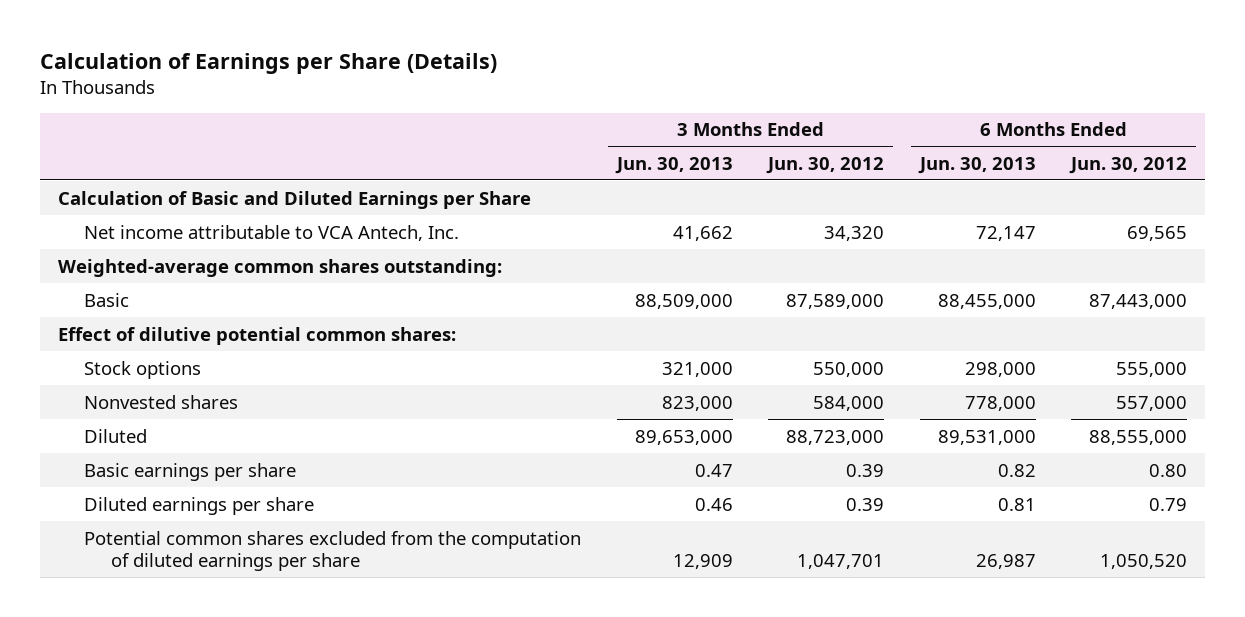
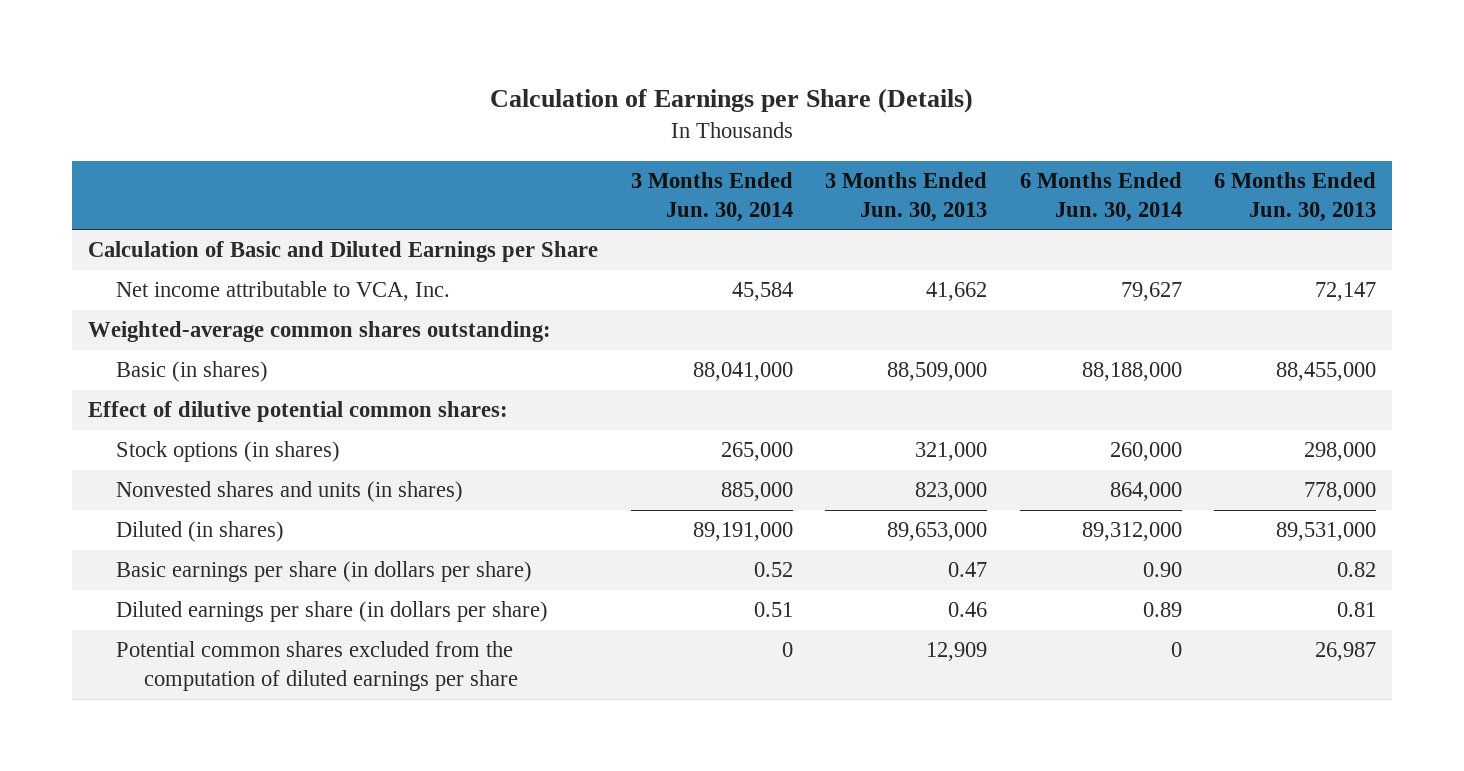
[766,156,885,174] Jun. 30, 2012 -> none
[1069,156,1188,174] Jun. 30, 2012 -> none
none -> [630,171,793,222] 3 Months Ended Jun. 30, 2014
none -> [1019,171,1182,222] 6 Months Ended Jun. 30, 2014
[84,224,460,241] Net income attributable to VCA Antech, Inc. -> [115,281,450,302] Net income attributable to VCA, Inc.
[84,292,130,307] Basic -> [115,361,268,383] Basic (in shares)
[84,360,202,379] Stock options -> [115,441,340,463] Stock options (in shares)
[84,394,239,409] Nonvested shares -> [115,481,463,503] Nonvested shares and units (in shares)
[84,428,148,443] Diluted -> [115,521,284,543] Diluted (in shares)
[84,462,297,481] Basic earnings per share -> [115,561,532,583] Basic earnings per share (in dollars per share)
[84,496,315,515] Diluted earnings per share -> [115,601,548,623] Diluted earnings per share (in dollars per share)

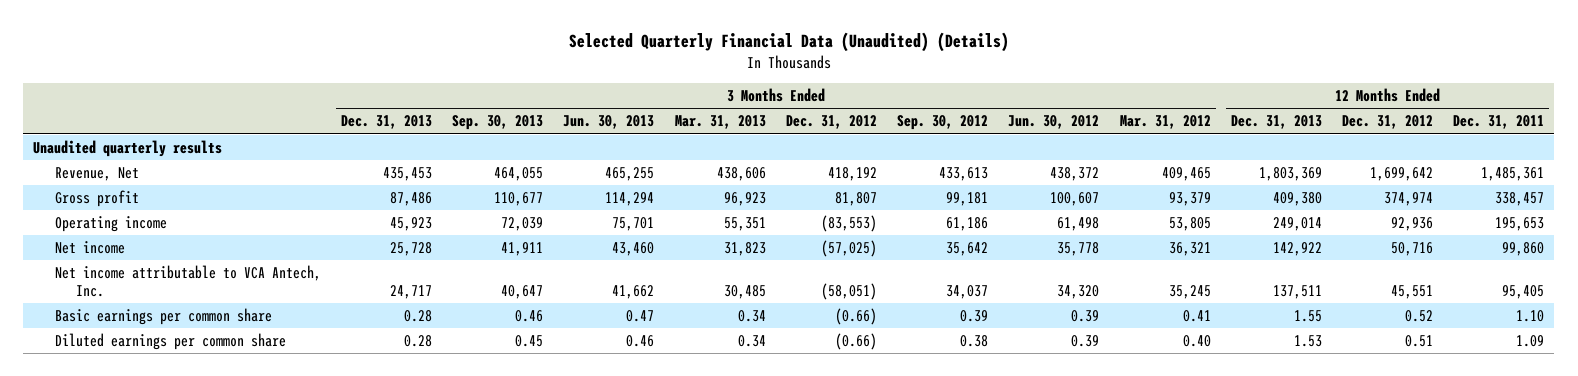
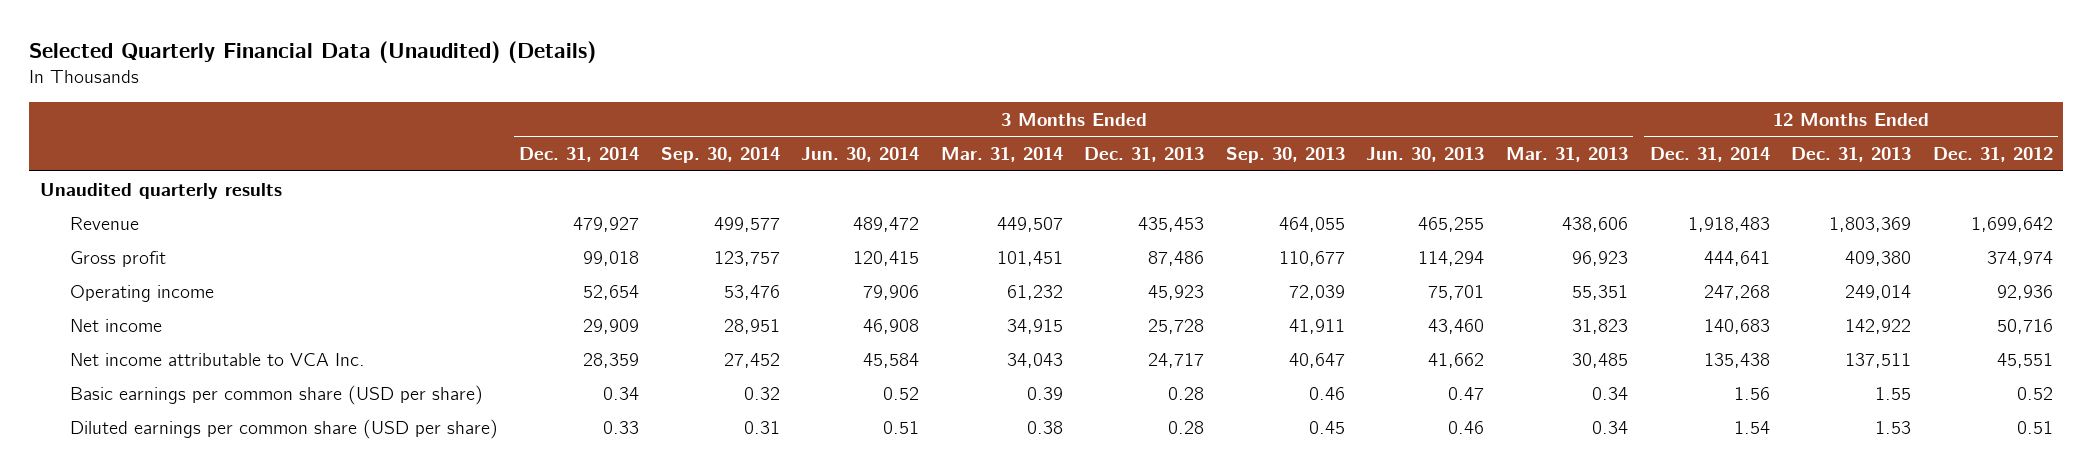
[785,115,877,130] Dec. 31, 2012 -> none
[897,115,989,131] Sep. 30, 2012 -> none
[1008,115,1100,130] Jun. 30, 2012 -> none
[1119,115,1211,130] Mar. 31, 2012 -> none
[1453,115,1545,130] Dec. 31, 2011 -> none
none -> [519,147,640,163] Dec. 31, 2014
none -> [660,147,780,164] Sep. 30, 2014
none -> [801,147,920,163] Jun. 30, 2014
none -> [940,147,1063,163] Mar. 31, 2014
none -> [1649,147,1770,163] Dec. 31, 2014
[54,166,139,181] Revenue, Net -> [69,216,139,230] Revenue
[54,264,321,298] Net income attributable to VCA Antech, Inc. -> [69,352,365,366] Net income attributable to VCA Inc.
[54,307,272,325] Basic earnings per common share -> [69,384,483,405] Basic earnings per common share (USD per share)
[54,332,286,350] Diluted earnings per common share -> [69,418,498,439] Diluted earnings per common share (USD per share)

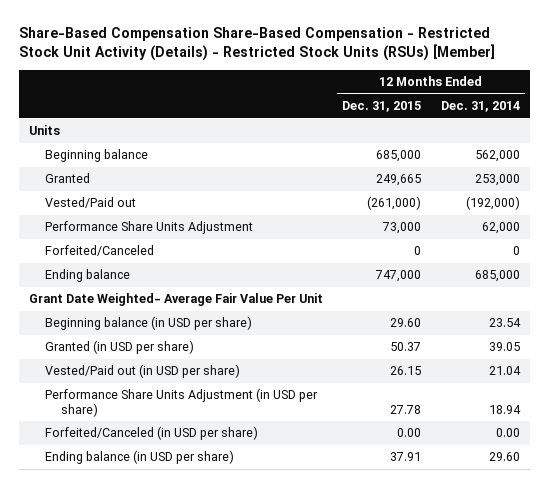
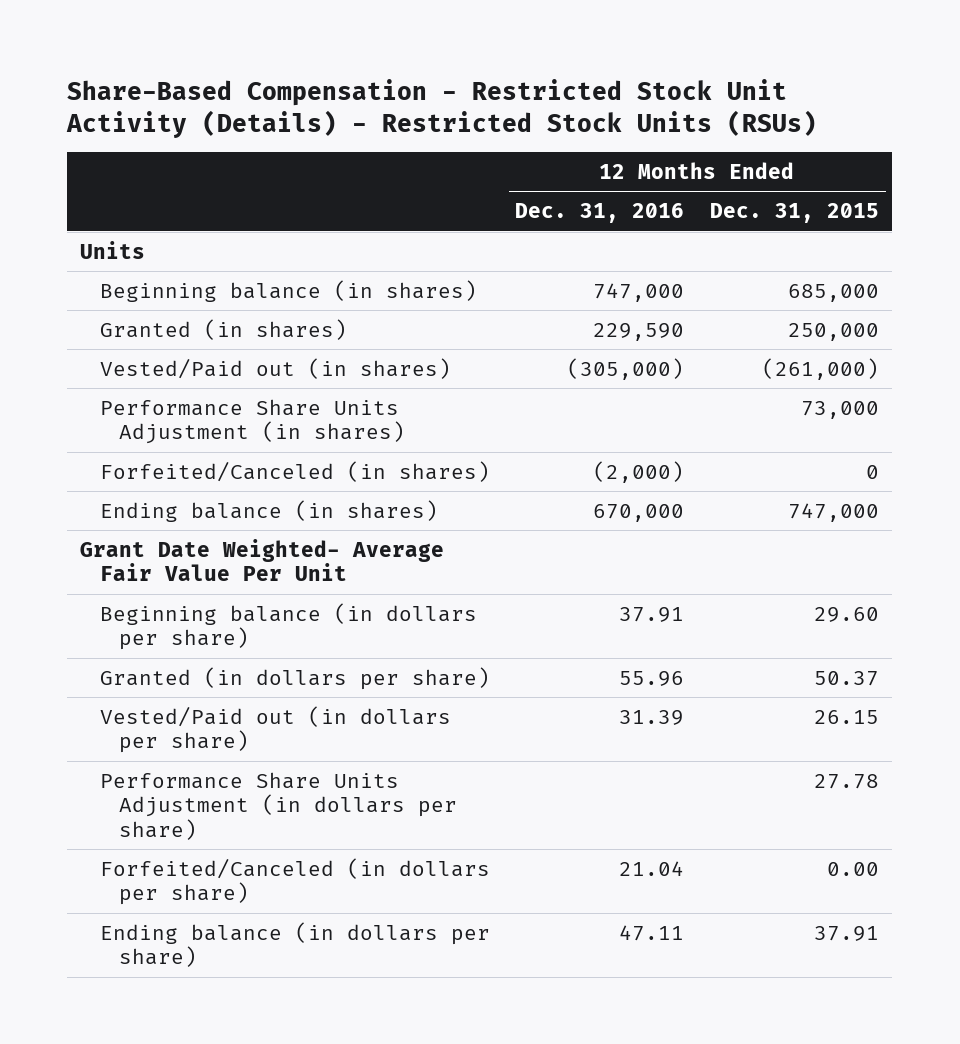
[18,27,495,62] Share-Based Compensation Share-Based Compensation - Restricted Stock Unit Activity (Details) - Restricted Stock Units (RSUs) [Member] -> [66,78,818,138] Share-Based Compensation - Restricted Stock Unit Activity (Details) - Restricted Stock Units (RSUs)
[440,100,520,112] Dec. 31, 2014 -> none
none -> [515,203,685,224] Dec. 31, 2016
[45,149,149,163] Beginning balance -> [99,279,477,302] Beginning balance (in shares)
[45,173,91,184] Granted -> [99,318,347,340] Granted (in shares)
[376,174,422,187] 249,665 -> [788,322,880,341] 250,000
[45,197,137,209] Vested/Paid out -> [99,357,451,379] Vested/Paid out (in shares)
[45,221,254,235] Performance Share Units Adjustment -> [99,398,405,445] Performance Share Units Adjustment (in shares)
[45,245,155,257] Forfeited/Canceled -> [99,460,490,482] Forfeited/Canceled (in shares)
[45,269,131,283] Ending balance -> [99,499,438,522] Ending balance (in shares)
[45,316,253,331] Beginning balance (in USD per share) -> [99,602,477,651] Beginning balance (in dollars per share)
[45,340,195,355] Granted (in USD per share) -> [99,666,490,690] Granted (in dollars per share)
[45,364,241,379] Vested/Paid out (in USD per share) -> [99,705,451,754] Vested/Paid out (in dollars per share)
[45,388,319,417] Performance Share Units Adjustment (in USD per share) -> [99,771,457,841] Performance Share Units Adjustment (in dollars per share)
[45,426,259,441] Forfeited/Canceled (in USD per share) -> [99,857,490,906] Forfeited/Canceled (in dollars per share)
[45,450,235,465] Ending balance (in USD per share) -> [99,921,490,968] Ending balance (in dollars per share)

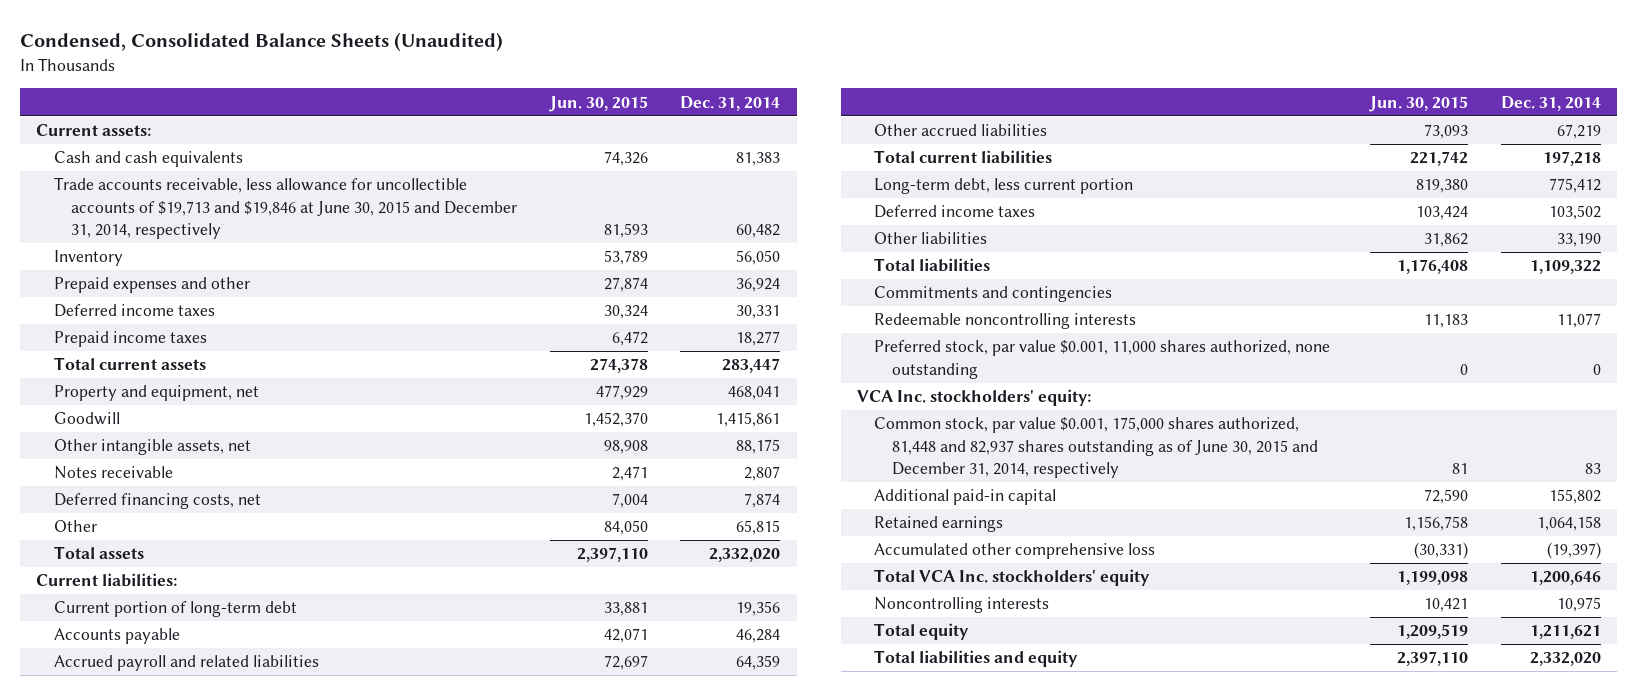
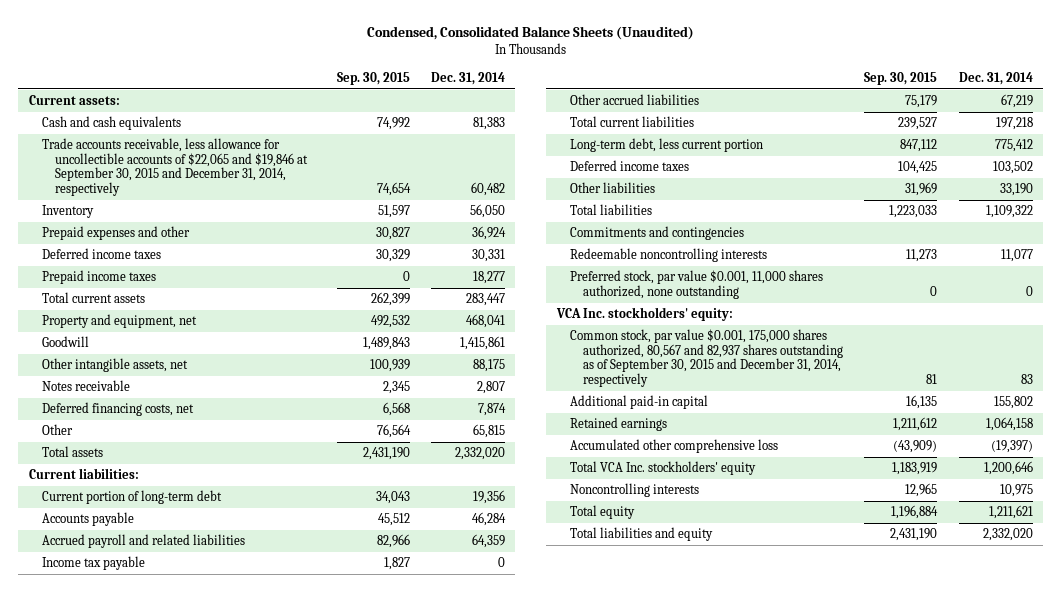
[548,95,648,112] Jun. 30, 2015 -> none
none -> [336,71,410,85] Sep. 30, 2015
[53,177,518,240] Trade accounts receivable, less allowance for uncollectible accounts of $19,713 and $19,846 at June 30, 2015 and December 31, 2014, respectively -> [42,138,309,196] Trade accounts receivable, less allowance for uncollectible accounts of $22,065 and $19,846 at September 30, 2015 and December 31, 2014, respectively
none -> [42,556,146,571] Income tax payable
[874,417,1318,479] Common stock, par value $0.001, 175,000 shares authorized, 81,448 and 82,937 shares outstanding as of June 30, 2015 and December 31, 2014, respectively -> [569,329,844,387] Common stock, par value $0.001, 175,000 shares authorized, 80,567 and 82,937 shares outstanding as of September 30, 2015 and December 31, 2014, respectively

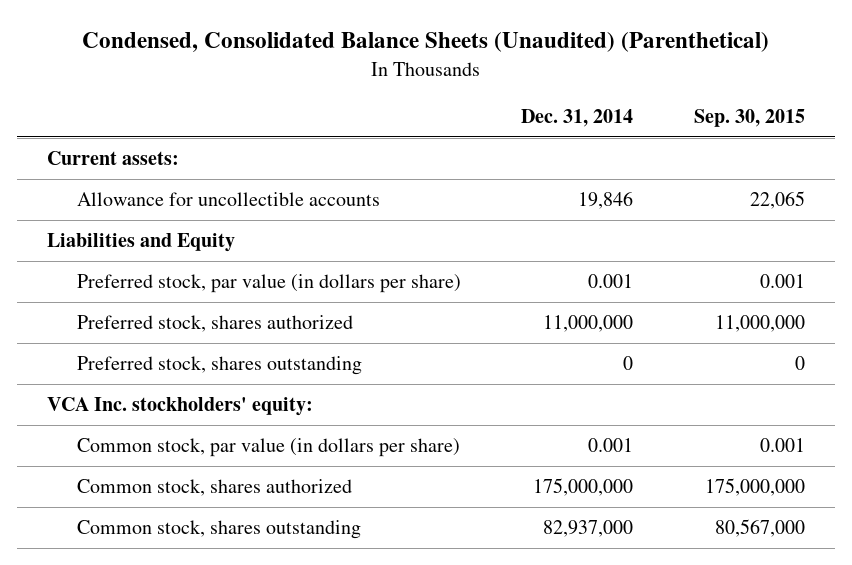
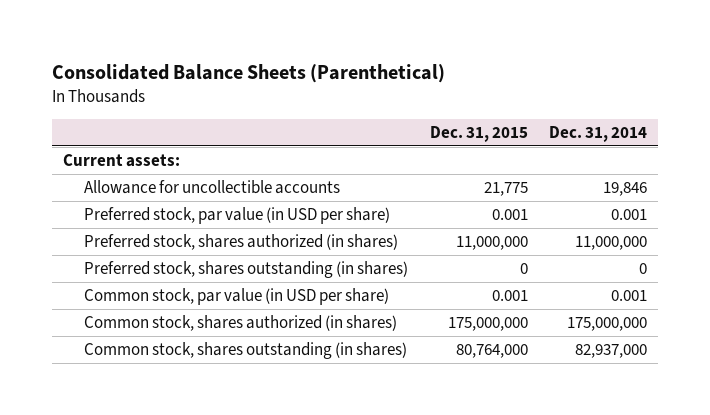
[82,32,770,54] Condensed, Consolidated Balance Sheets (Unaudited) (Parenthetical) -> [51,63,445,83] Consolidated Balance Sheets (Parenthetical)
[693,108,805,127] Sep. 30, 2015 -> none
none -> [429,125,528,142] Dec. 31, 2015
[47,233,236,253] Liabilities and Equity -> none
[47,397,314,417] VCA Inc. stockholders' equity: -> none
[76,274,461,294] Preferred stock, par value (in dollars per share) -> [84,207,391,225] Preferred stock, par value (in USD per share)
[76,315,353,333] Preferred stock, shares authorized -> [84,234,399,251] Preferred stock, shares authorized (in shares)
[76,356,362,376] Preferred stock, shares outstanding -> [84,261,409,279] Preferred stock, shares outstanding (in shares)
[76,438,460,458] Common stock, par value (in dollars per share) -> [84,288,390,306] Common stock, par value (in USD per share)
[76,479,352,497] Common stock, shares authorized -> [84,315,398,332] Common stock, shares authorized (in shares)
[76,520,361,540] Common stock, shares outstanding -> [84,342,408,360] Common stock, shares outstanding (in shares)

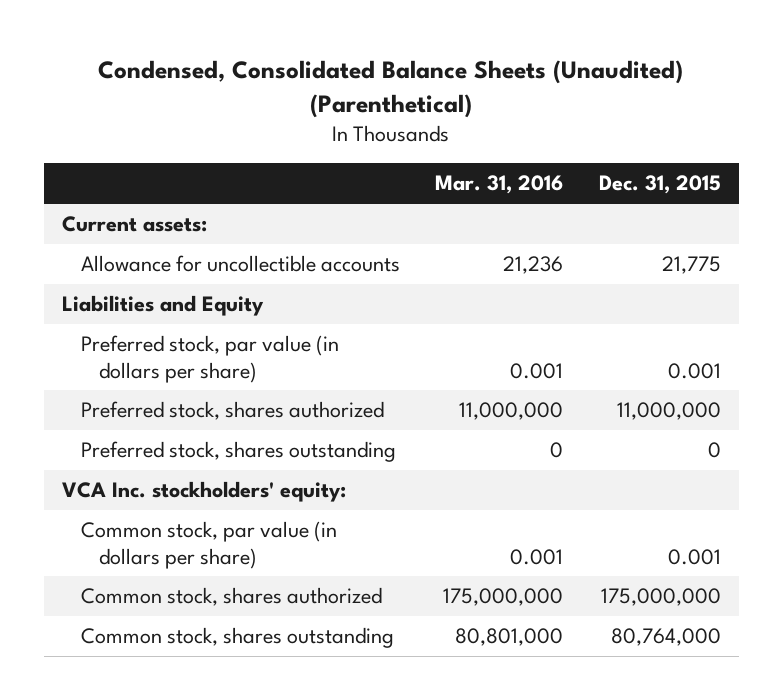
[51,63,445,83] Consolidated Balance Sheets (Parenthetical) -> [98,59,684,118] Condensed, Consolidated Balance Sheets (Unaudited) (Parenthetical)
[549,125,648,142] Dec. 31, 2014 -> none
none -> [435,175,564,195] Mar. 31, 2016
none -> [61,295,264,317] Liabilities and Equity
[84,207,391,225] Preferred stock, par value (in USD per share) -> [80,335,339,383] Preferred stock, par value (in dollars per share)
[84,234,399,251] Preferred stock, shares authorized (in shares) -> [80,401,384,421] Preferred stock, shares authorized
[84,261,409,279] Preferred stock, shares outstanding (in shares) -> [80,441,396,463] Preferred stock, shares outstanding
none -> [61,481,346,503] VCA Inc. stockholders' equity:
[84,288,390,306] Common stock, par value (in USD per share) -> [80,521,337,569] Common stock, par value (in dollars per share)
[84,315,398,332] Common stock, shares authorized (in shares) -> [80,587,382,607] Common stock, shares authorized
[84,342,408,360] Common stock, shares outstanding (in shares) -> [80,627,394,649] Common stock, shares outstanding

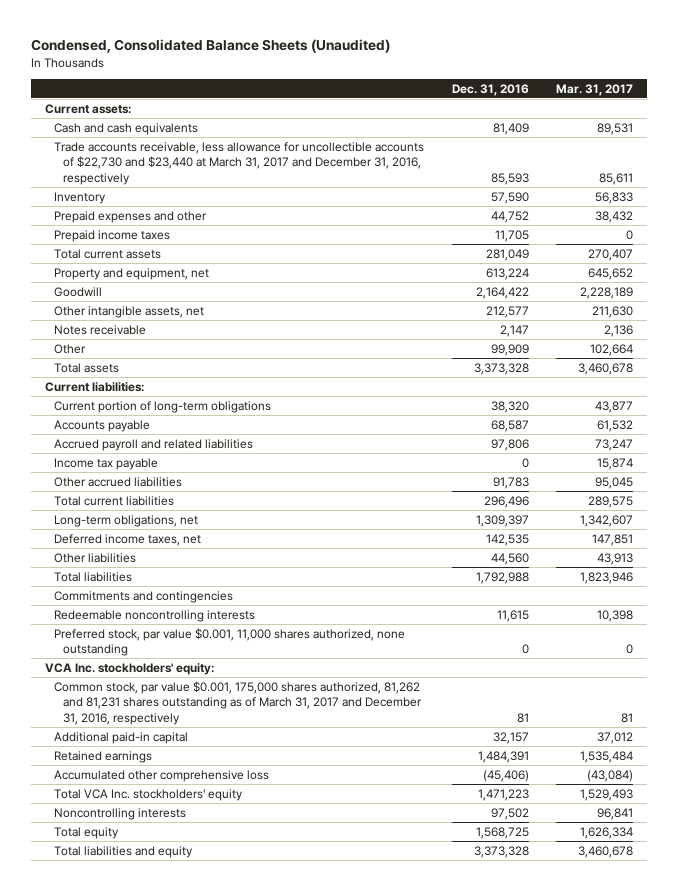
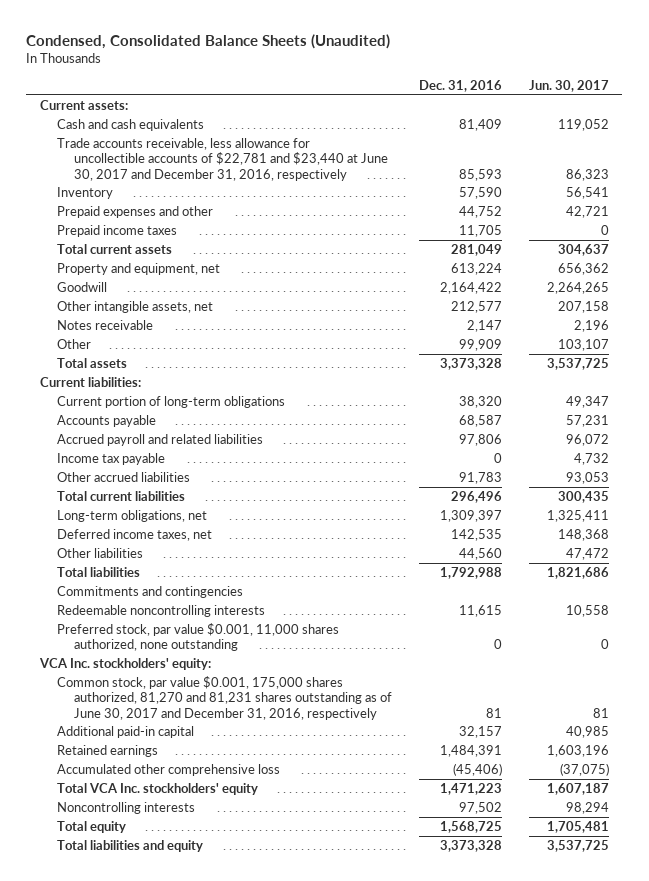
[556,83,634,96] Mar. 31, 2017 -> none
none -> [529,79,610,92] Jun. 30, 2017
[54,141,425,185] Trade accounts receivable, less allowance for uncollectible accounts of $22,730 and $23,440 at March 31, 2017 and December 31, 2016, respectively -> [56,137,389,181] Trade accounts receivable, less allowance for uncollectible accounts of $22,781 and $23,440 at June 30, 2017 and December 31, 2016, respectively
[54,680,423,725] Common stock, par value $0.001, 175,000 shares authorized, 81,262 and 81,231 shares outstanding as of March 31, 2017 and December 31, 2016, respectively -> [56,675,393,720] Common stock, par value $0.001, 175,000 shares authorized, 81,270 and 81,231 shares outstanding as of June 30, 2017 and December 31, 2016, respectively

